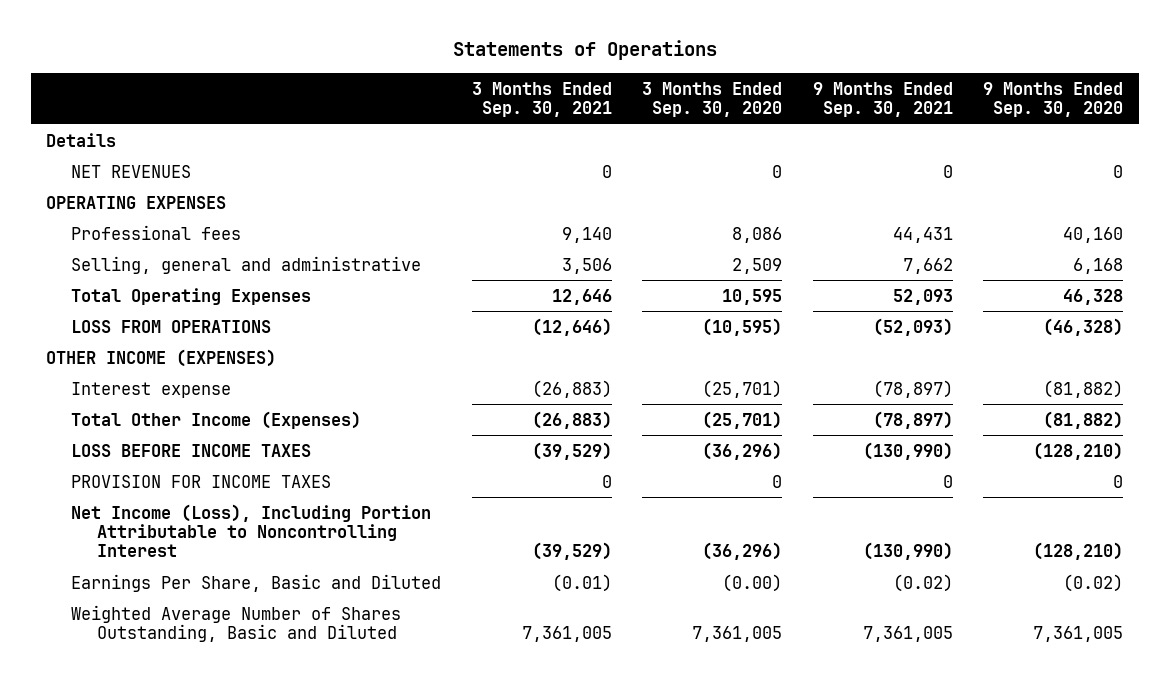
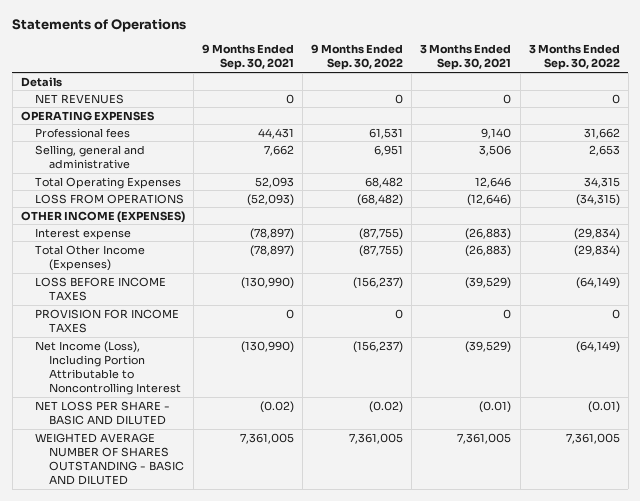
[642,81,783,118] 3 Months Ended Sep. 30, 2020 -> none
[983,81,1124,118] 9 Months Ended Sep. 30, 2020 -> none
none -> [311,44,404,71] 9 Months Ended Sep. 30, 2022
none -> [528,44,620,71] 3 Months Ended Sep. 30, 2022
[71,573,442,592] Earnings Per Share, Basic and Diluted -> [34,400,170,425] NET LOSS PER SHARE - BASIC AND DILUTED
[71,604,402,643] Weighted Average Number of Shares Outstanding, Basic and Diluted -> [34,432,184,486] WEIGHTED AVERAGE NUMBER OF SHARES OUTSTANDING - BASIC AND DILUTED

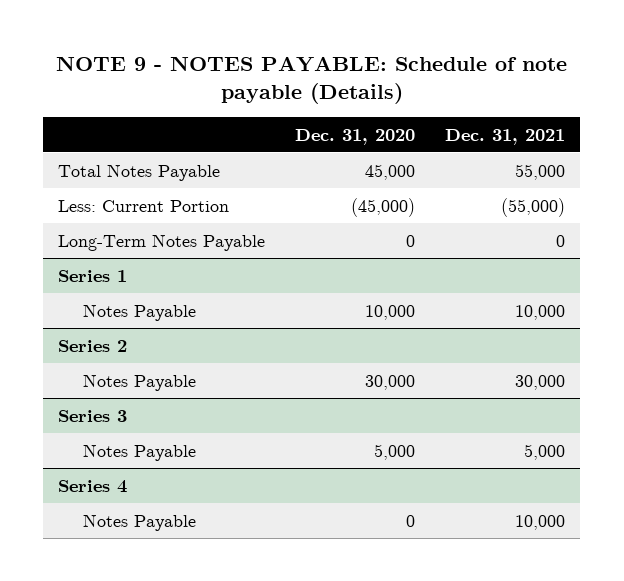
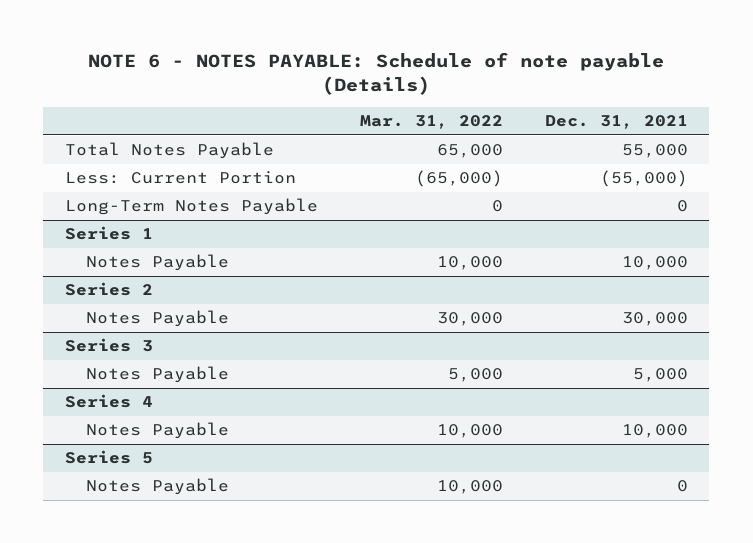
[55,56,567,105] NOTE 9 - NOTES PAYABLE: Schedule of note payable (Details) -> [88,52,665,96] NOTE 6 - NOTES PAYABLE: Schedule of note payable (Details)
[295,128,416,145] Dec. 31, 2020 -> none
none -> [359,114,503,129] Mar. 31, 2022
none -> [64,450,153,465] Series 5
none -> [86,478,230,496] Notes Payable

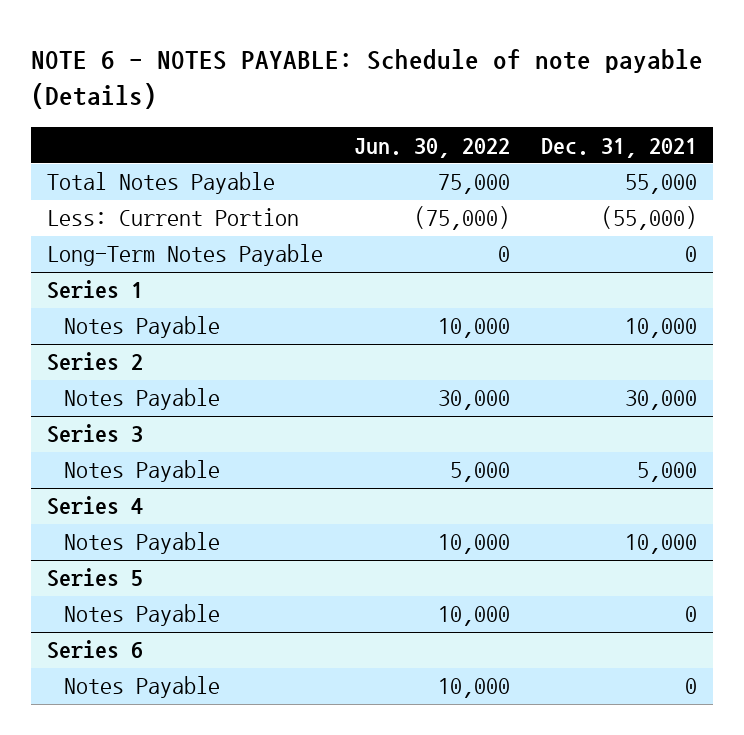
[359,114,503,129] Mar. 31, 2022 -> none
none -> [353,137,510,158] Jun. 30, 2022
none -> [46,640,143,660] Series 6
none -> [64,676,221,699] Notes Payable

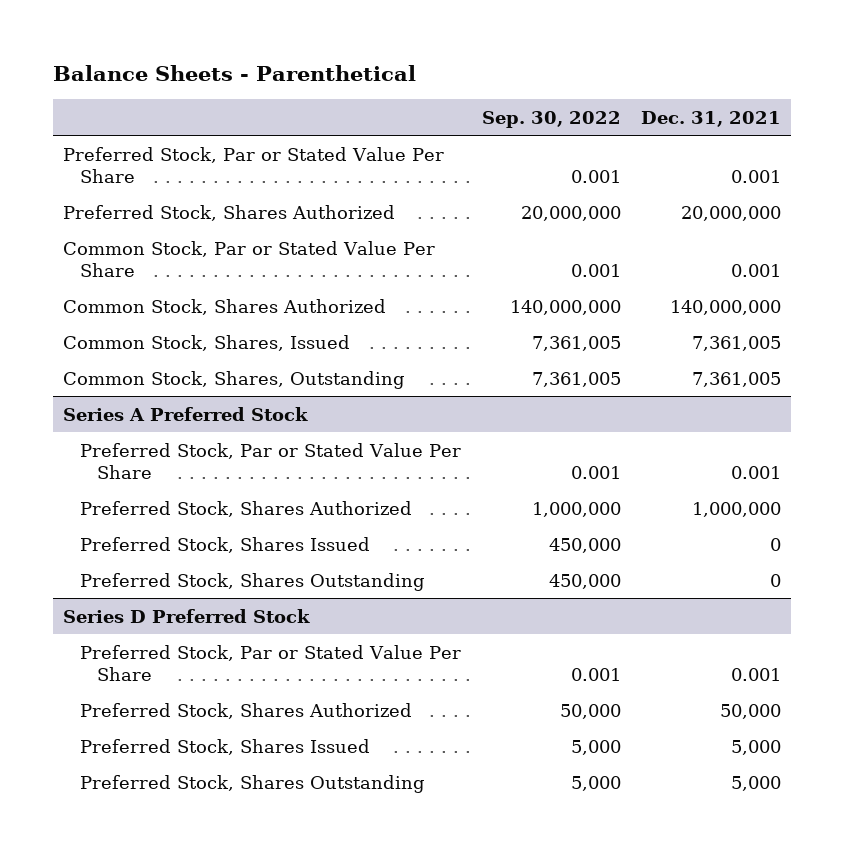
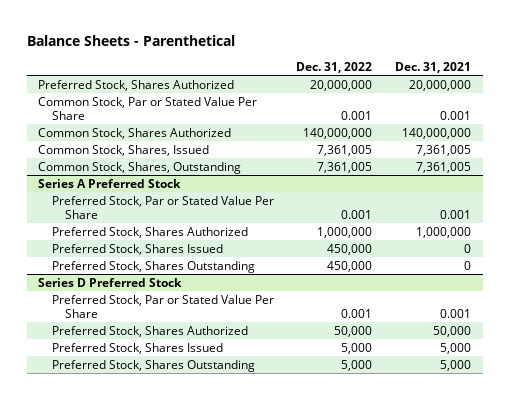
[481,110,621,128] Sep. 30, 2022 -> none
none -> [296,61,373,73] Dec. 31, 2022
[63,146,445,183] Preferred Stock, Par or Stated Value Per Share -> none

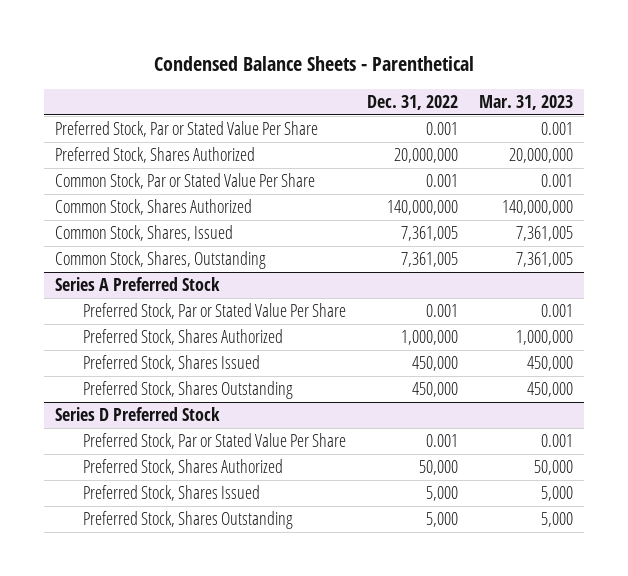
[26,34,235,46] Balance Sheets - Parenthetical -> [153,56,474,72] Condensed Balance Sheets - Parenthetical
[395,61,472,73] Dec. 31, 2021 -> none
none -> [478,95,573,111] Mar. 31, 2023
none -> [54,121,318,138] Preferred Stock, Par or Stated Value Per Share

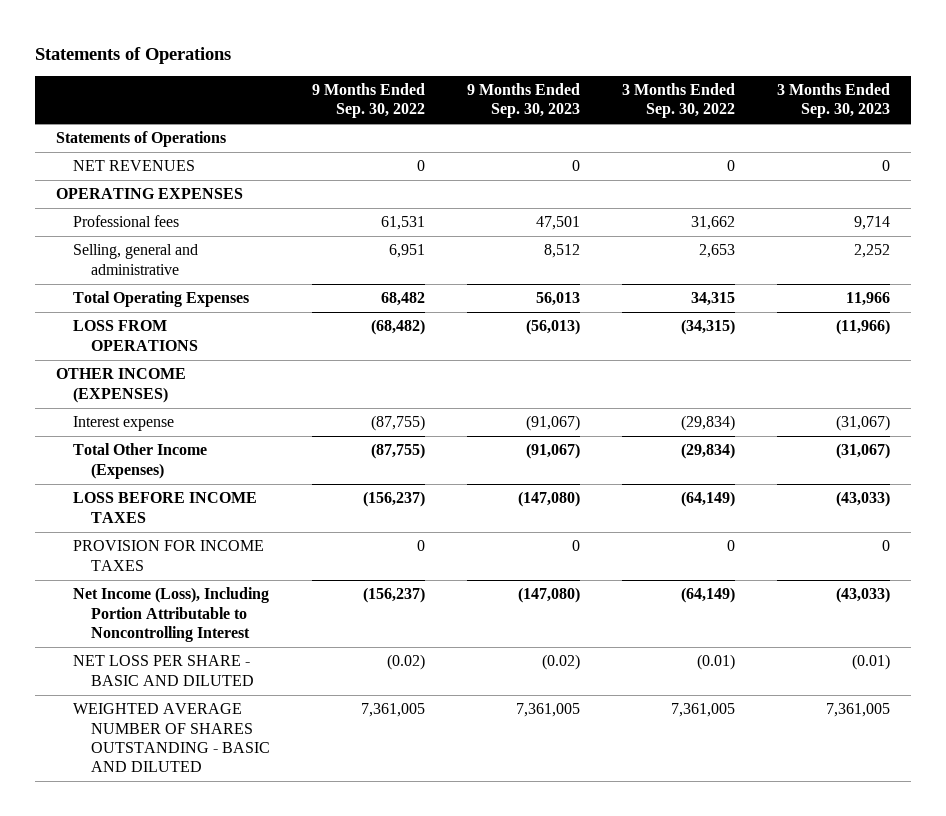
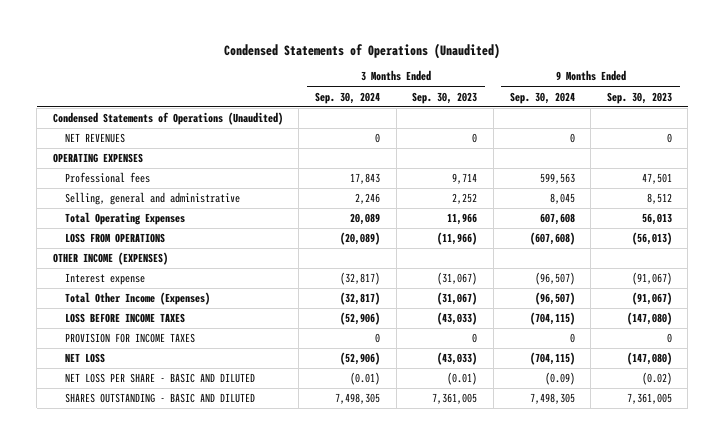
[34,46,231,64] Statements of Operations -> [224,42,501,59] Condensed Statements of Operations (Unaudited)
[312,82,426,119] 9 Months Ended Sep. 30, 2022 -> none
[621,82,735,119] 3 Months Ended Sep. 30, 2022 -> none
none -> [315,91,381,104] Sep. 30, 2024
none -> [509,91,575,104] Sep. 30, 2024
[55,131,226,148] Statements of Operations -> [52,112,283,126] Condensed Statements of Operations (Unaudited)
[73,587,270,642] Net Income (Loss), Including Portion Attributable to Noncontrolling Interest -> [64,353,105,364] NET LOSS
[73,703,271,773] WEIGHTED AVERAGE NUMBER OF SHARES OUTSTANDING - BASIC AND DILUTED -> [64,393,255,404] SHARES OUTSTANDING - BASIC AND DILUTED

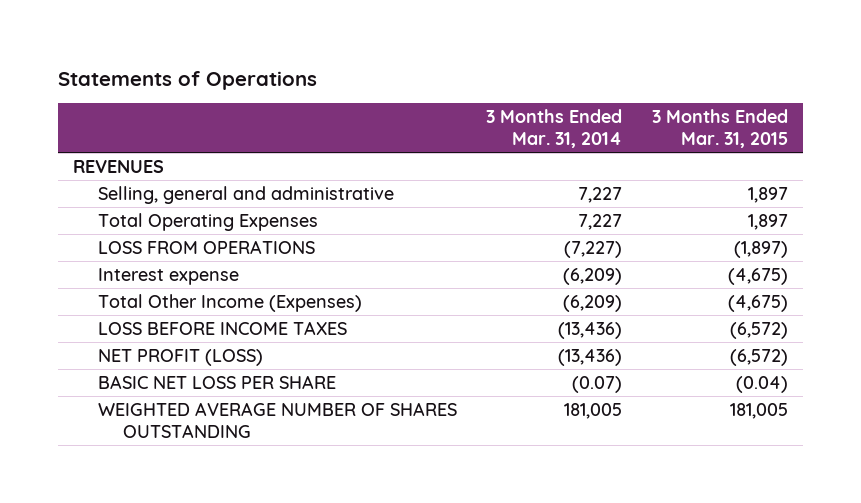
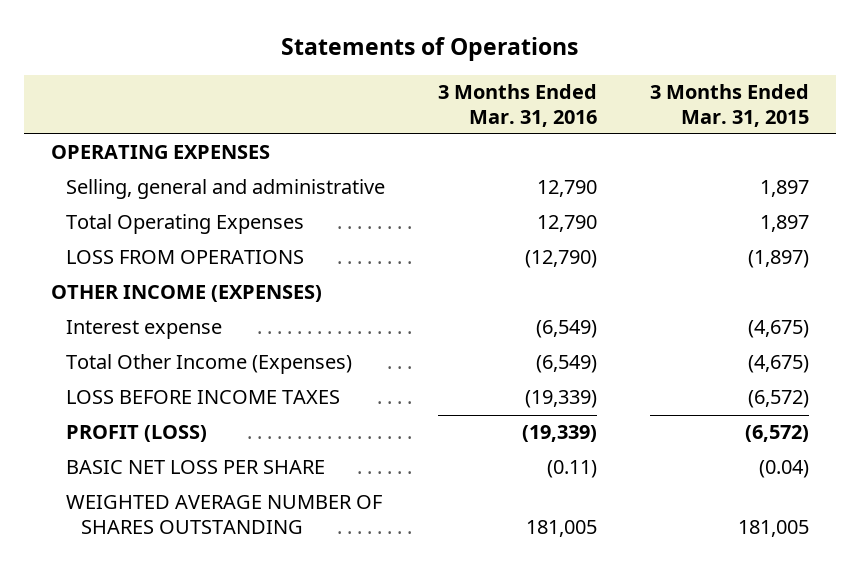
[486,109,623,149] 3 Months Ended Mar. 31, 2014 -> none
none -> [438,84,598,127] 3 Months Ended Mar. 31, 2016
[72,159,164,173] REVENUES -> none
none -> [50,145,270,160] OPERATING EXPENSES
none -> [50,285,322,303] OTHER INCOME (EXPENSES)
[97,348,263,366] NET PROFIT (LOSS) -> [65,425,207,443] PROFIT (LOSS)

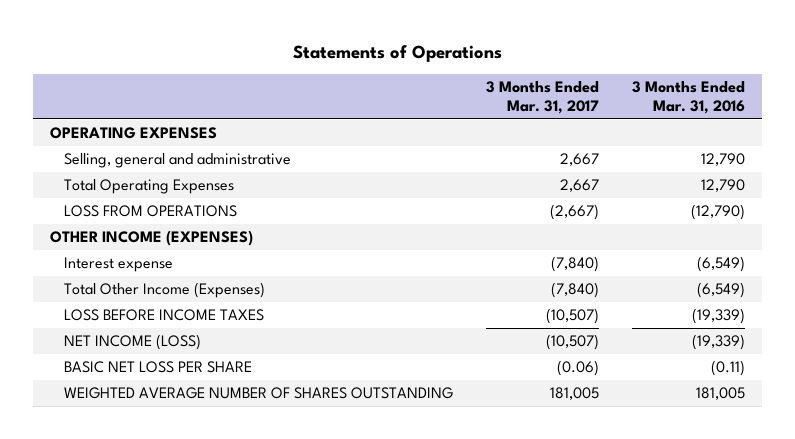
[650,84,810,127] 3 Months Ended Mar. 31, 2015 -> none
none -> [485,81,599,115] 3 Months Ended Mar. 31, 2017
[65,425,207,443] PROFIT (LOSS) -> [63,334,201,351] NET INCOME (LOSS)

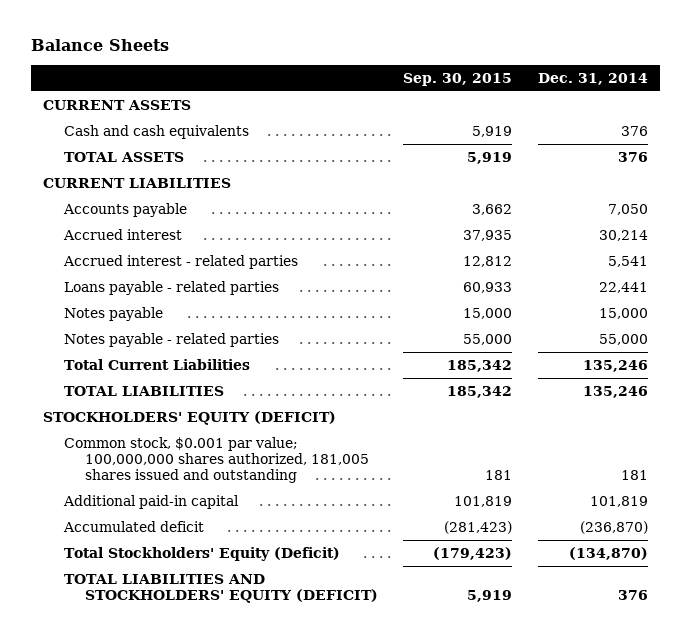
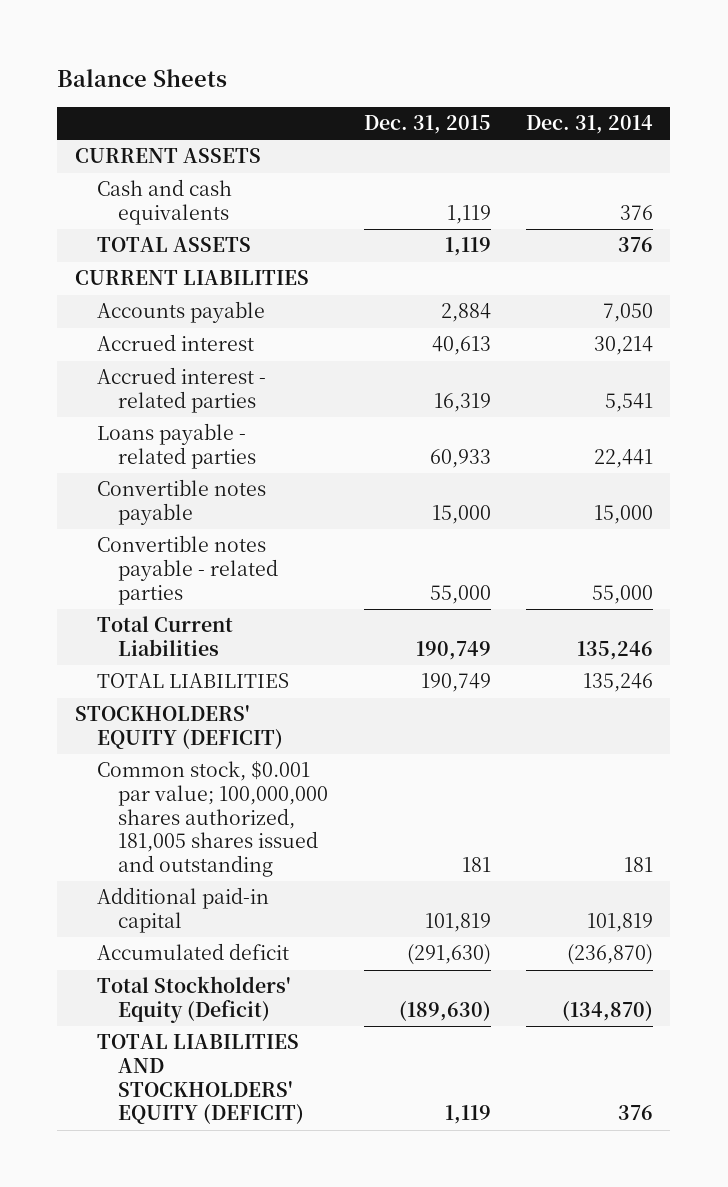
[403,72,513,86] Sep. 30, 2015 -> none
none -> [363,115,491,135] Dec. 31, 2015
[64,307,164,322] Notes payable -> [96,479,266,526] Convertible notes payable
[64,333,280,348] Notes payable - related parties -> [96,535,279,605] Convertible notes payable - related parties

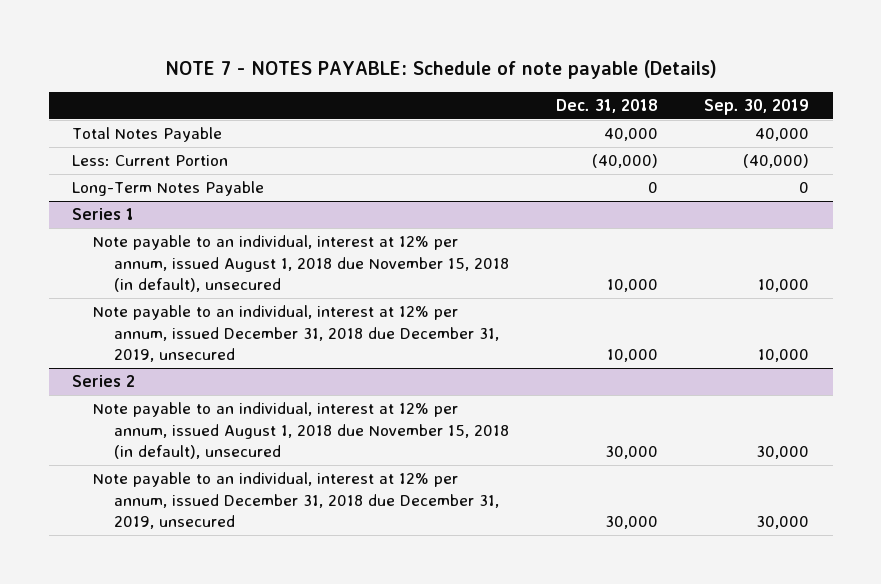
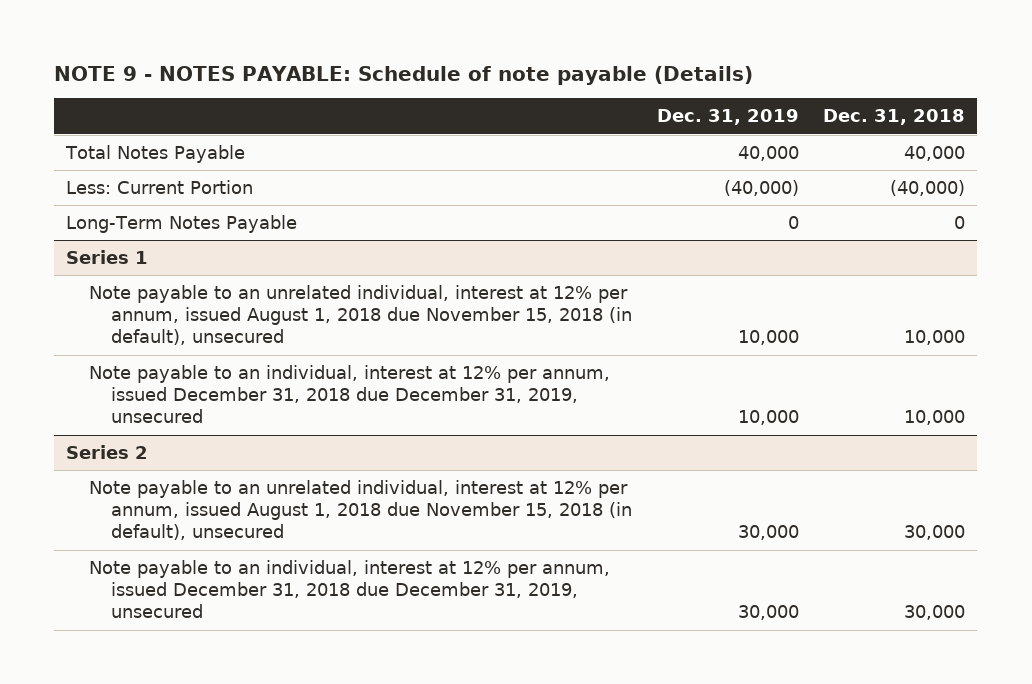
[164,60,717,80] NOTE 7 - NOTES PAYABLE: Schedule of note payable (Details) -> [54,65,754,85] NOTE 9 - NOTES PAYABLE: Schedule of note payable (Details)
[704,99,810,116] Sep. 30, 2019 -> none
none -> [656,109,799,126] Dec. 31, 2019
[92,235,510,293] Note payable to an individual, interest at 12% per annum, issued August 1, 2018 due November 15, 2018 (in default), unsecured -> [88,285,633,346] Note payable to an unrelated individual, interest at 12% per annum, issued August 1, 2018 due November 15, 2018 (in default), unsecured
[92,402,510,460] Note payable to an individual, interest at 12% per annum, issued August 1, 2018 due November 15, 2018 (in default), unsecured -> [88,480,633,541] Note payable to an unrelated individual, interest at 12% per annum, issued August 1, 2018 due November 15, 2018 (in default), unsecured

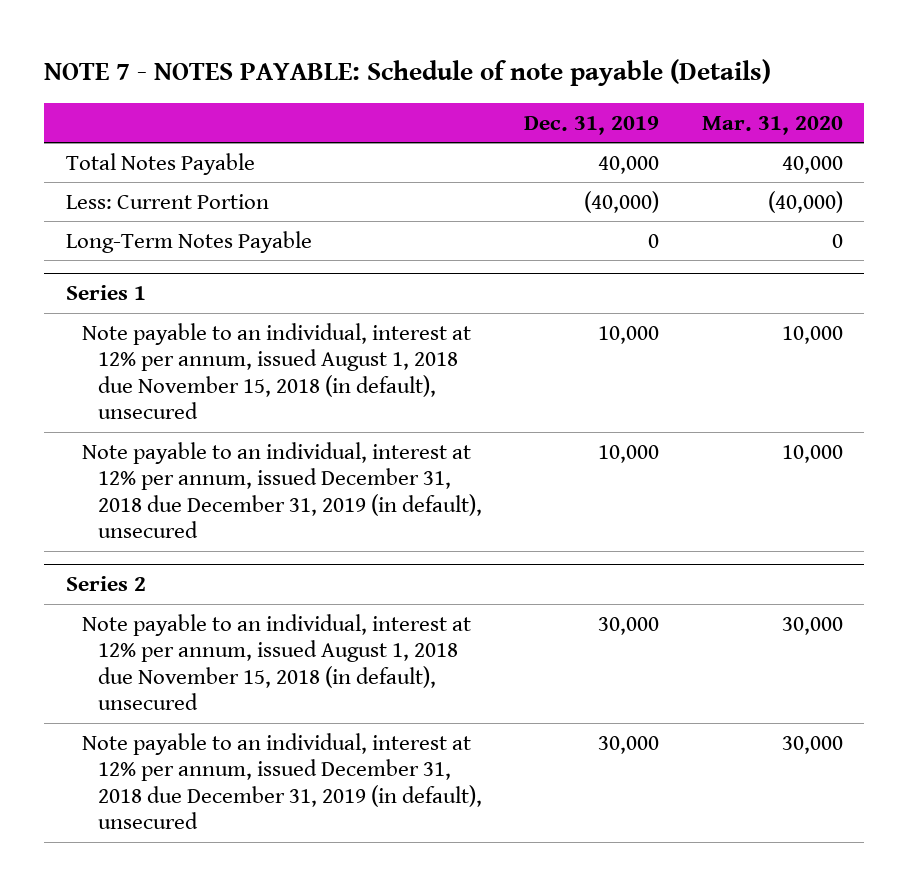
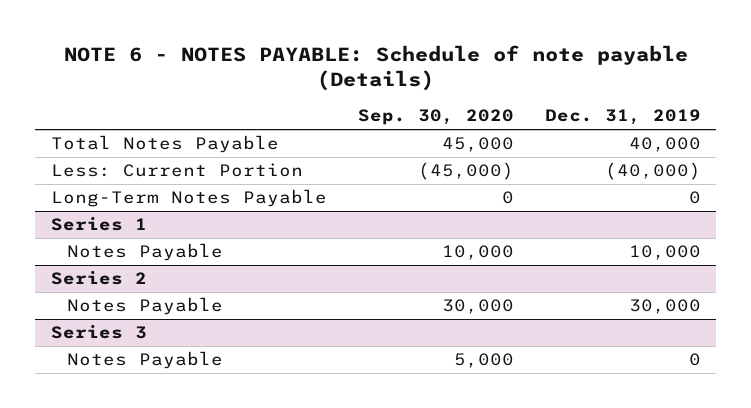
[44,59,772,87] NOTE 7 - NOTES PAYABLE: Schedule of note payable (Details) -> [63,44,688,91] NOTE 6 - NOTES PAYABLE: Schedule of note payable (Details)
[701,115,843,135] Mar. 31, 2020 -> none
none -> [357,109,514,126] Sep. 30, 2020
[81,441,483,539] Note payable to an individual, interest at 12% per annum, issued December 31, 2018 due December 31, 2019 (in default), unsecured -> none
[81,322,471,420] Note payable to an individual, interest at 12% per annum, issued August 1, 2018 due November 15, 2018 (in default), unsecured -> [66,243,223,262] Notes Payable
[81,732,483,830] Note payable to an individual, interest at 12% per annum, issued December 31, 2018 due December 31, 2019 (in default), unsecured -> none
[81,613,471,711] Note payable to an individual, interest at 12% per annum, issued August 1, 2018 due November 15, 2018 (in default), unsecured -> [66,297,223,316] Notes Payable
none -> [50,324,147,340] Series 3
none -> [66,351,223,370] Notes Payable

